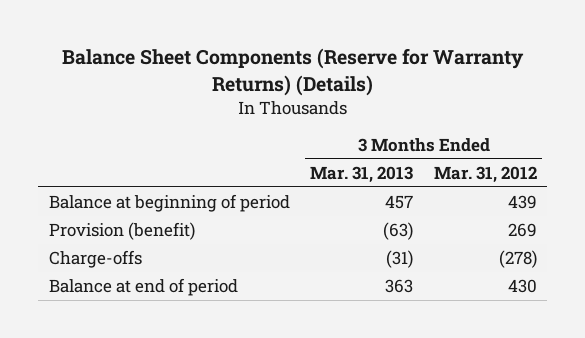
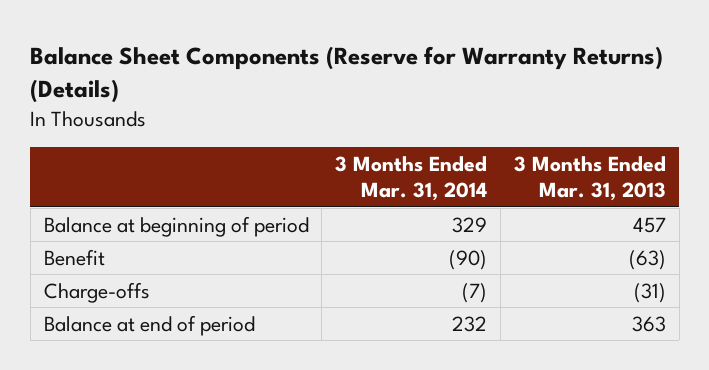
[433,165,537,183] Mar. 31, 2012 -> none
none -> [335,155,488,202] 3 Months Ended Mar. 31, 2014
[48,222,195,241] Provision (benefit) -> [43,248,105,266] Benefit

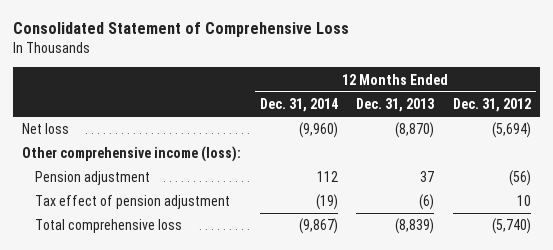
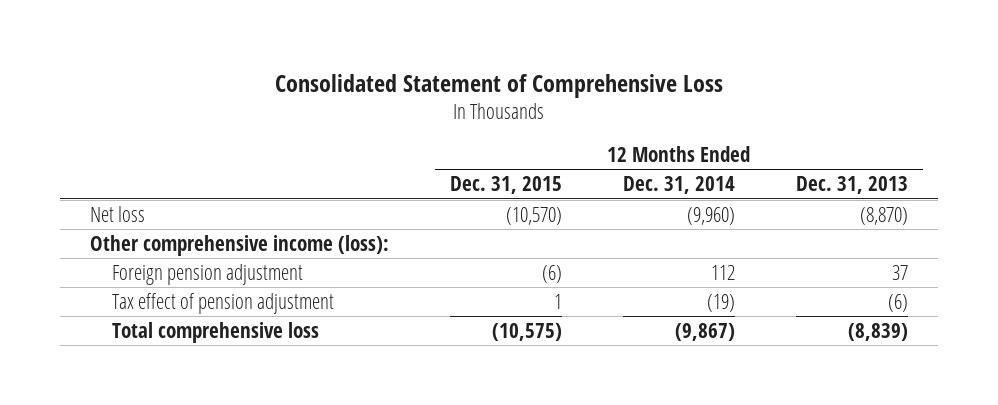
[453,98,532,113] Dec. 31, 2012 -> none
none -> [450,176,563,195] Dec. 31, 2015
[35,171,151,186] Pension adjustment -> [112,263,304,285] Foreign pension adjustment

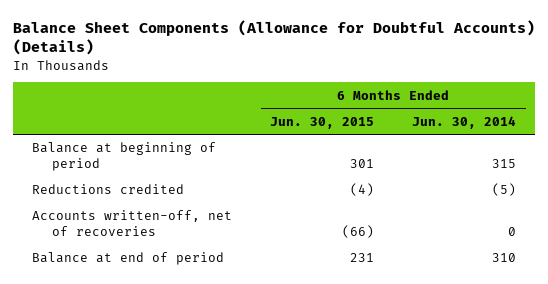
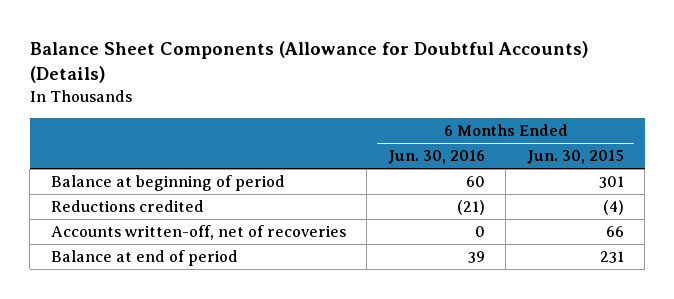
[412,115,517,129] Jun. 30, 2014 -> none
none -> [387,150,485,165] Jun. 30, 2016
[342,225,375,239] (66) -> [605,226,624,238] 66

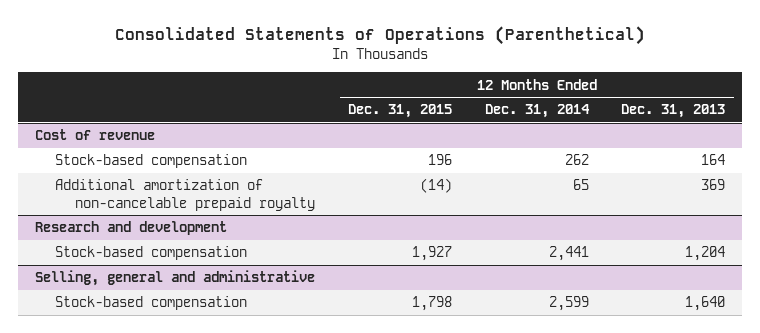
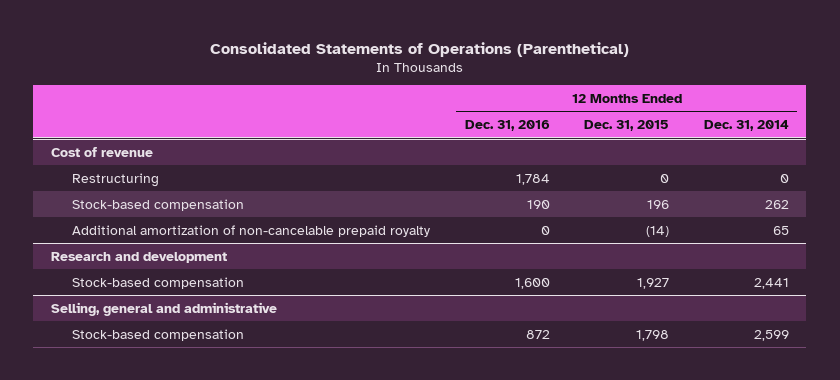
[621,104,726,119] Dec. 31, 2013 -> none
none -> [464,120,550,132] Dec. 31, 2016
none -> [71,172,159,187] Restructuring

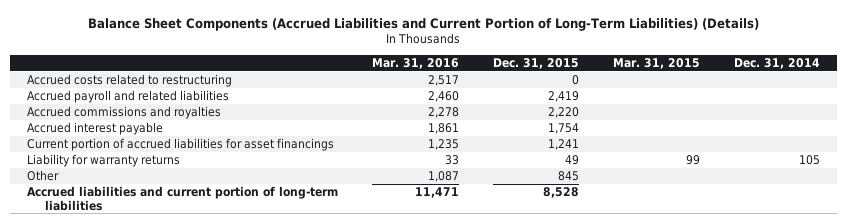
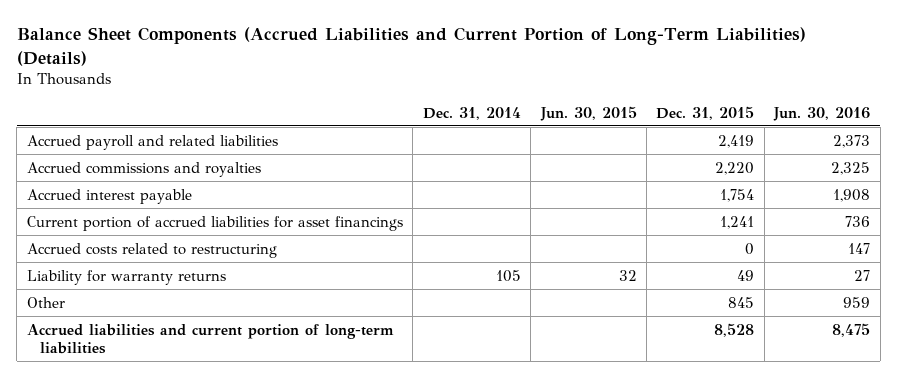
[371,58,459,70] Mar. 31, 2016 -> none
[612,58,700,70] Mar. 31, 2015 -> none
none -> [539,105,637,121] Jun. 30, 2015
none -> [773,106,871,121] Jun. 30, 2016
[27,74,233,88] Accrued costs related to restructuring -> [26,242,277,258] Accrued costs related to restructuring

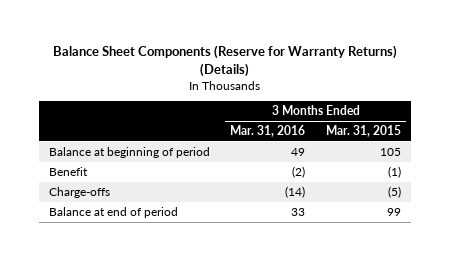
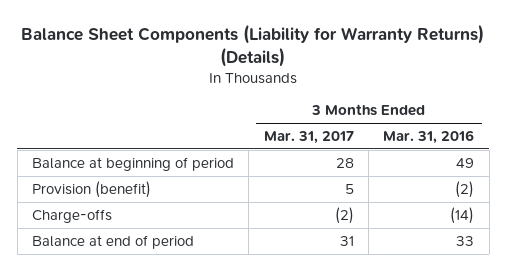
[52,45,397,78] Balance Sheet Components (Reserve for Warranty Returns) (Details) -> [21,23,485,67] Balance Sheet Components (Liability for Warranty Returns) (Details)
[325,125,401,138] Mar. 31, 2015 -> none
none -> [263,131,354,145] Mar. 31, 2017
[48,167,88,177] Benefit -> [31,180,151,198] Provision (benefit)

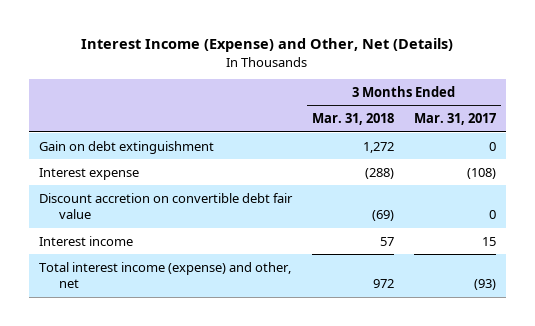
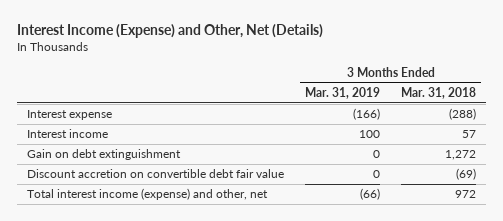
[413,113,496,126] Mar. 31, 2017 -> none
none -> [305,86,381,99] Mar. 31, 2019
[39,140,215,154] Gain on debt extinguishment -> [27,149,182,161] Gain on debt extinguishment
[39,192,294,220] Discount accretion on convertible debt fair value -> [27,169,285,179] Discount accretion on convertible debt fair value

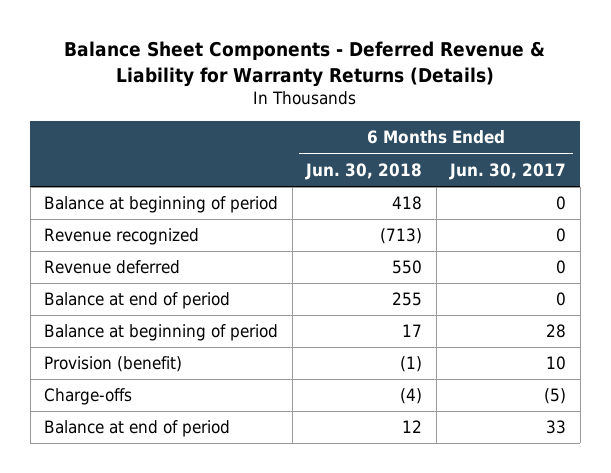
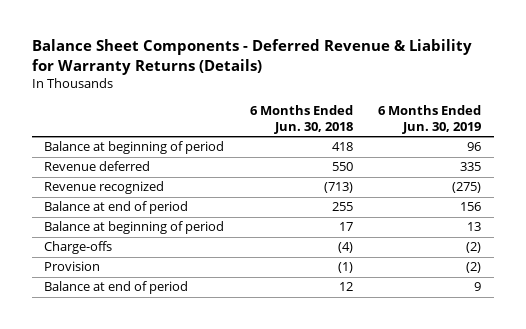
[449,162,567,180] Jun. 30, 2017 -> none
none -> [378,104,482,134] 6 Months Ended Jun. 30, 2019
[44,228,200,246] Revenue recognized -> [44,181,165,195] Revenue recognized
[44,356,183,373] Provision (benefit) -> none
none -> [44,261,101,272] Provision

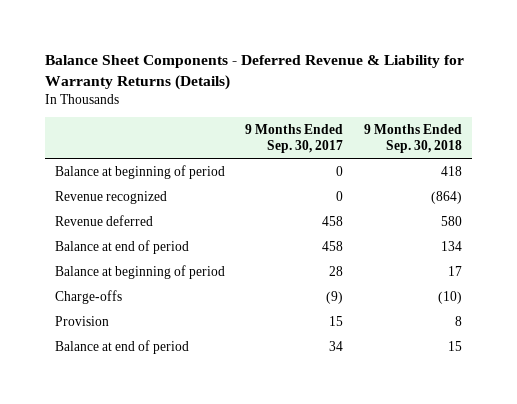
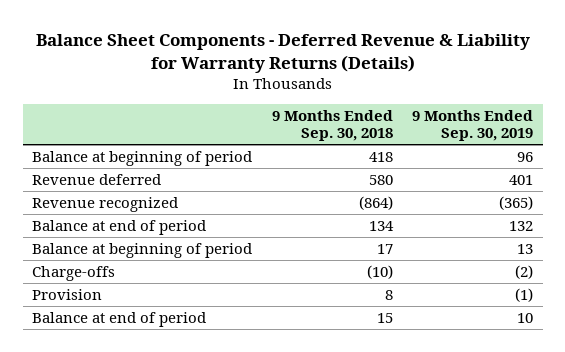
[245,123,344,154] 9 Months Ended Sep. 30, 2017 -> none
none -> [411,109,533,142] 9 Months Ended Sep. 30, 2019
[54,190,167,204] Revenue recognized -> [32,196,179,212] Revenue recognized

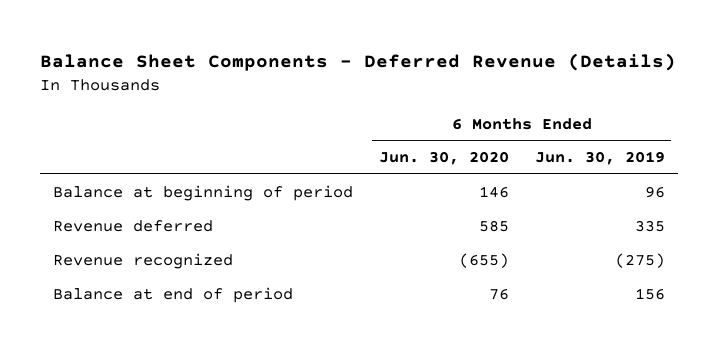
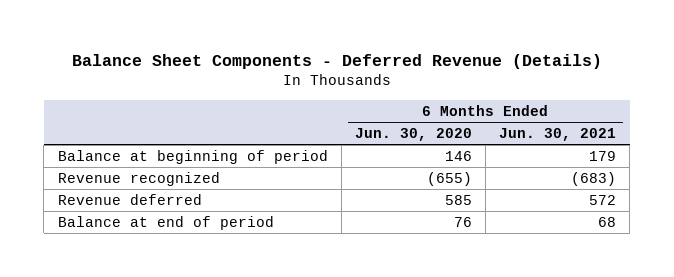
[534,151,665,166] Jun. 30, 2019 -> none
none -> [499,127,617,141] Jun. 30, 2021
[52,219,213,232] Revenue deferred -> [57,193,202,205] Revenue deferred

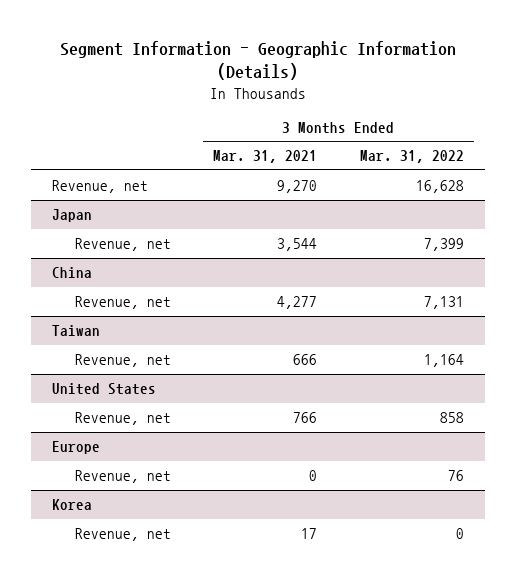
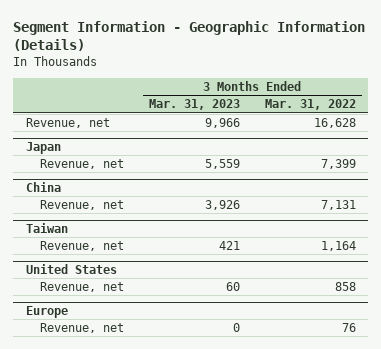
[213,150,318,164] Mar. 31, 2021 -> none
none -> [149,99,241,111] Mar. 31, 2023
[51,499,92,511] Korea -> none
[74,528,171,542] Revenue, net -> none

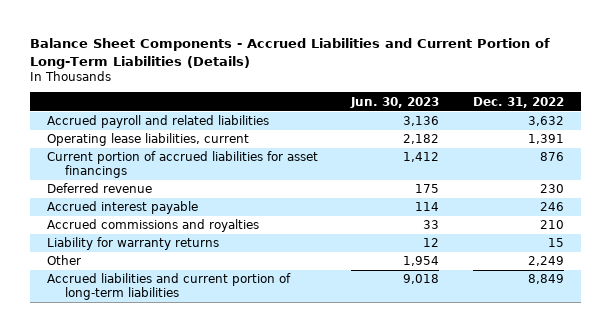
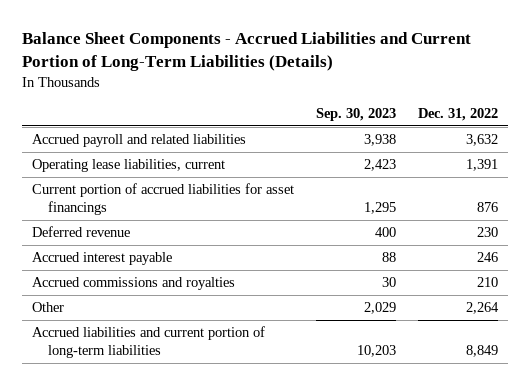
[350,96,440,108] Jun. 30, 2023 -> none
none -> [315,108,396,122] Sep. 30, 2023
[46,237,219,251] Liability for warranty returns -> none
[527,256,564,267] 2,249 -> [465,302,499,315] 2,264

